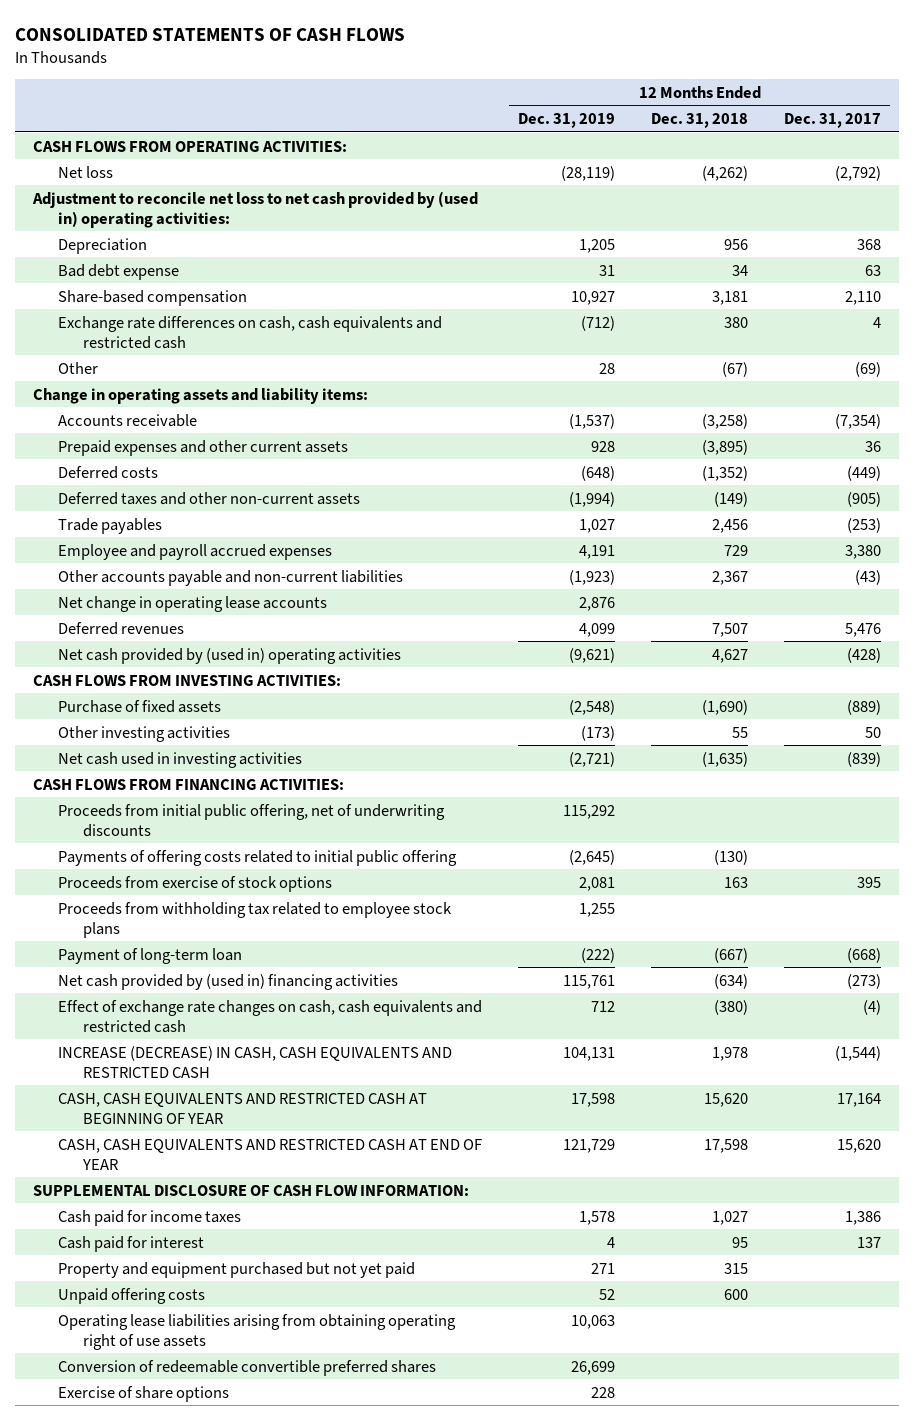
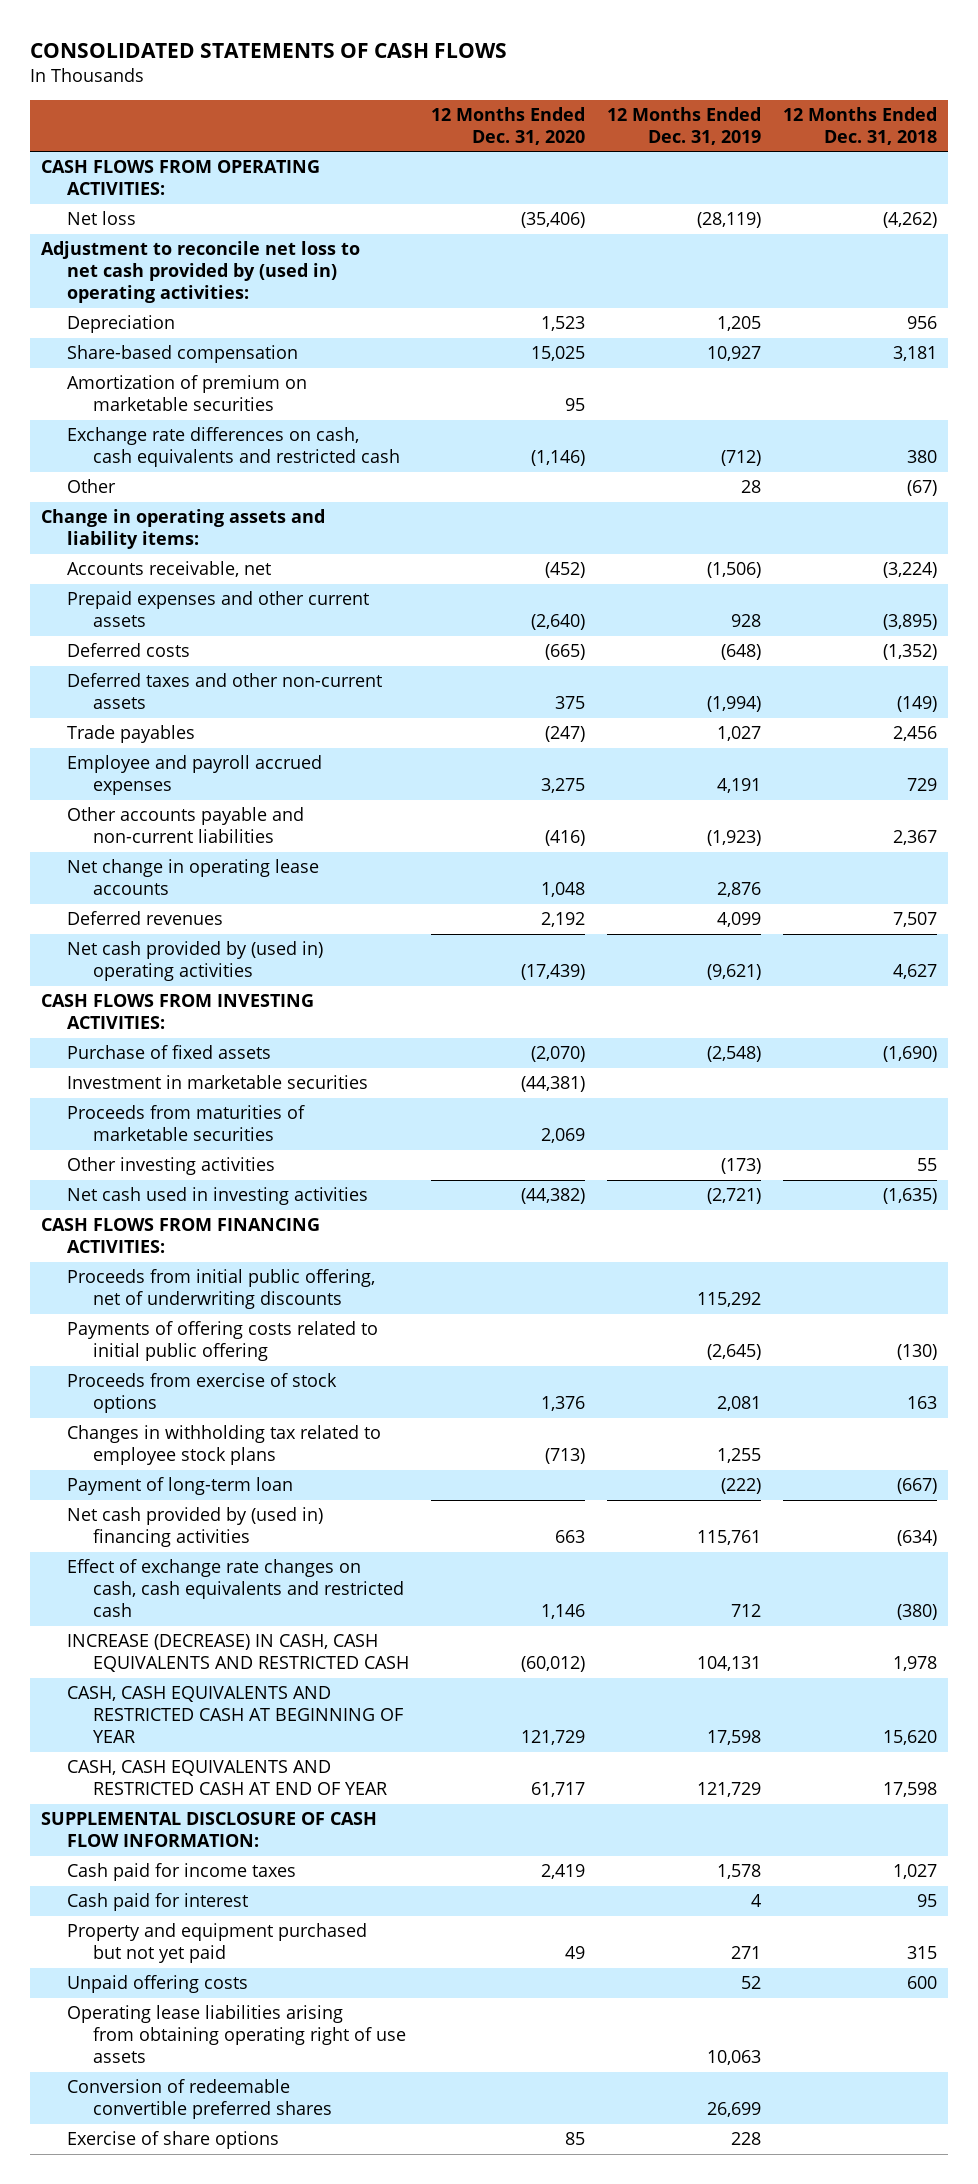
[784,112,882,128] Dec. 31, 2017 -> none
none -> [430,106,585,145] 12 Months Ended Dec. 31, 2020
[58,263,180,280] Bad debt expense -> none
none -> [66,375,307,412] Amortization of premium on marketable securities
[58,413,198,427] Accounts receivable -> [66,561,271,578] Accounts receivable, net
[569,413,616,429] (1,537) -> [706,562,761,579] (1,506)
[702,413,749,429] (3,258) -> [883,562,938,579] (3,224)
none -> [66,1075,368,1090] Investment in marketable securities
none -> [66,1105,305,1142] Proceeds from maturities of marketable securities
[58,901,453,938] Proceeds from withholding tax related to employee stock plans -> [66,1425,381,1466] Changes in withholding tax related to employee stock plans

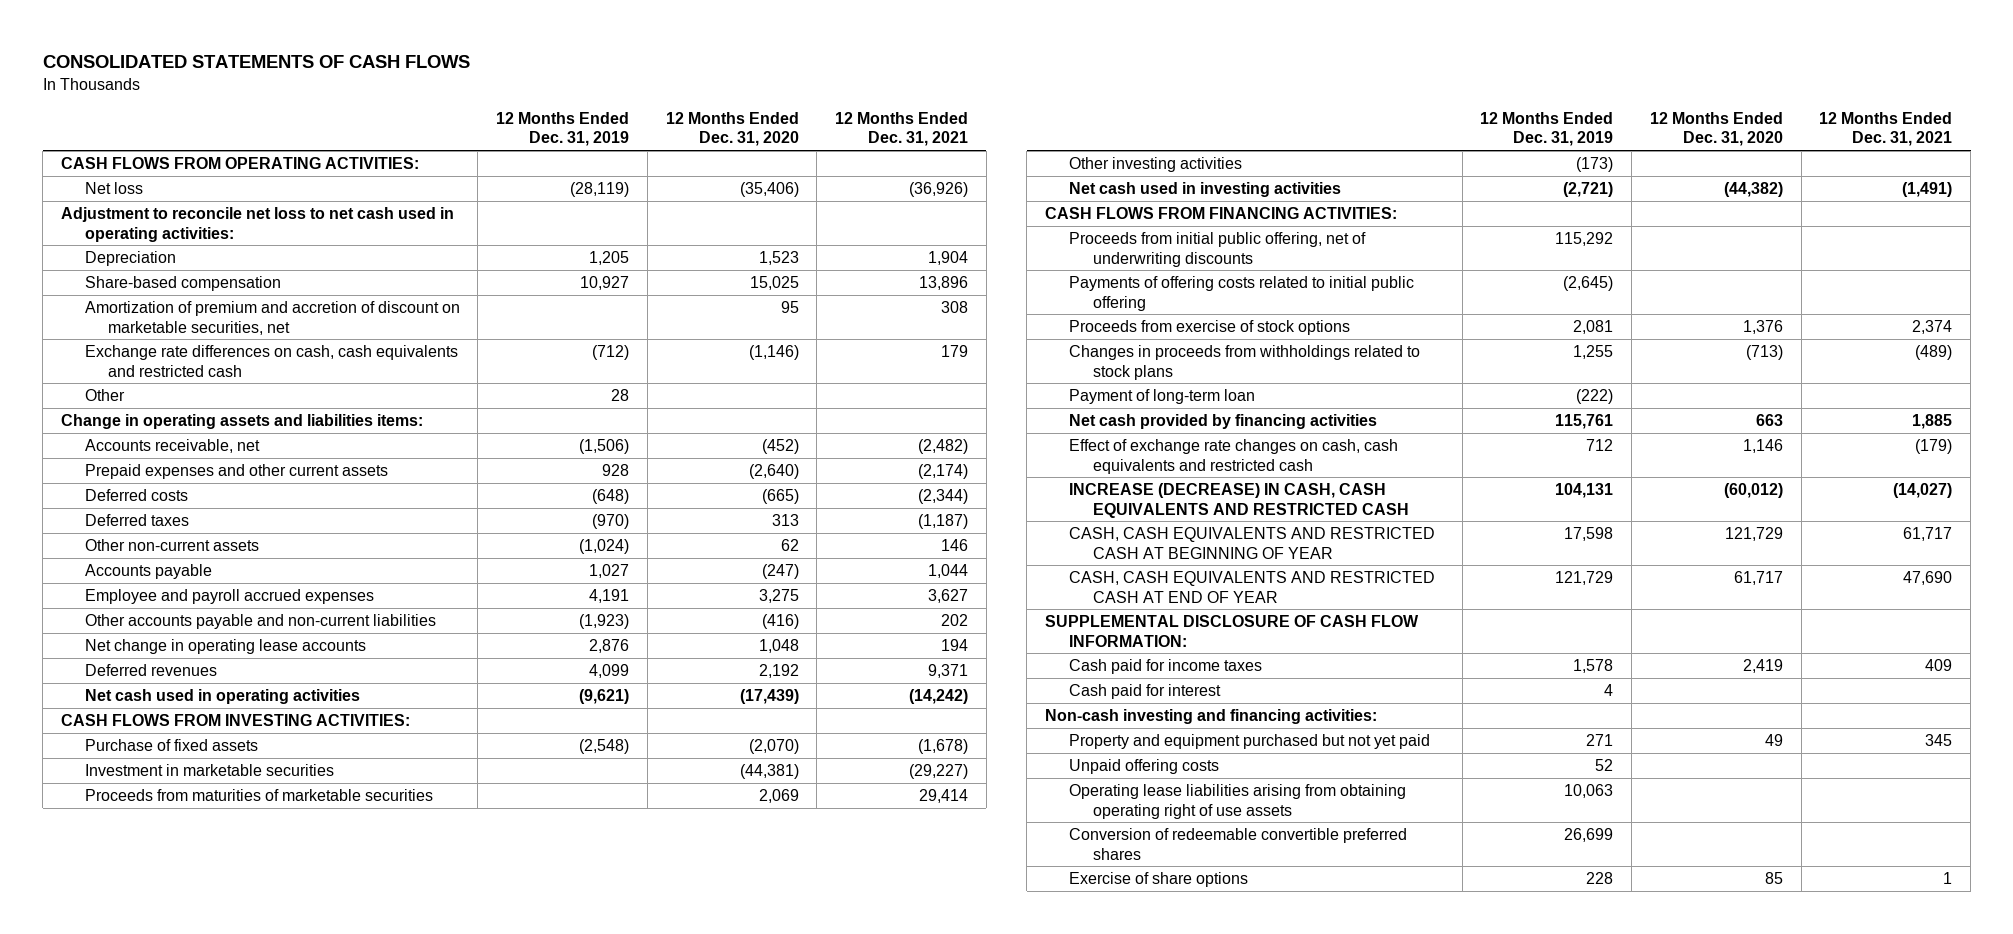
[783,106,938,145] 12 Months Ended Dec. 31, 2018 -> none
none -> [835,111,969,147] 12 Months Ended Dec. 31, 2021
[41,241,361,304] Adjustment to reconcile net loss to net cash provided by (used in) operating activities: -> [60,207,454,242] Adjustment to reconcile net loss to net cash used in operating activities:
[66,375,307,412] Amortization of premium on marketable securities -> [84,301,460,335] Amortization of premium and accretion of discount on marketable securities, net
[41,509,326,550] Change in operating assets and liability items: -> [60,414,423,430] Change in operating assets and liabilities items:
[66,673,382,710] Deferred taxes and other non-current assets -> [84,514,189,527] Deferred taxes
[554,696,585,710] 375 -> [771,514,799,527] 313
[706,696,761,713] (1,994) -> [592,514,630,530] (970)
none -> [84,539,259,552] Other non-current assets
[66,725,195,744] Trade payables -> [84,564,212,580] Accounts payable
[66,941,323,982] Net cash provided by (used in) operating activities -> [84,689,360,705] Net cash used in operating activities
[66,1425,381,1466] Changes in withholding tax related to employee stock plans -> [1068,345,1420,380] Changes in proceeds from withholdings related to stock plans
[66,1507,323,1548] Net cash provided by (used in) financing activities -> [1068,414,1377,430] Net cash provided by financing activities
none -> [1045,709,1378,725] Non-cash investing and financing activities:

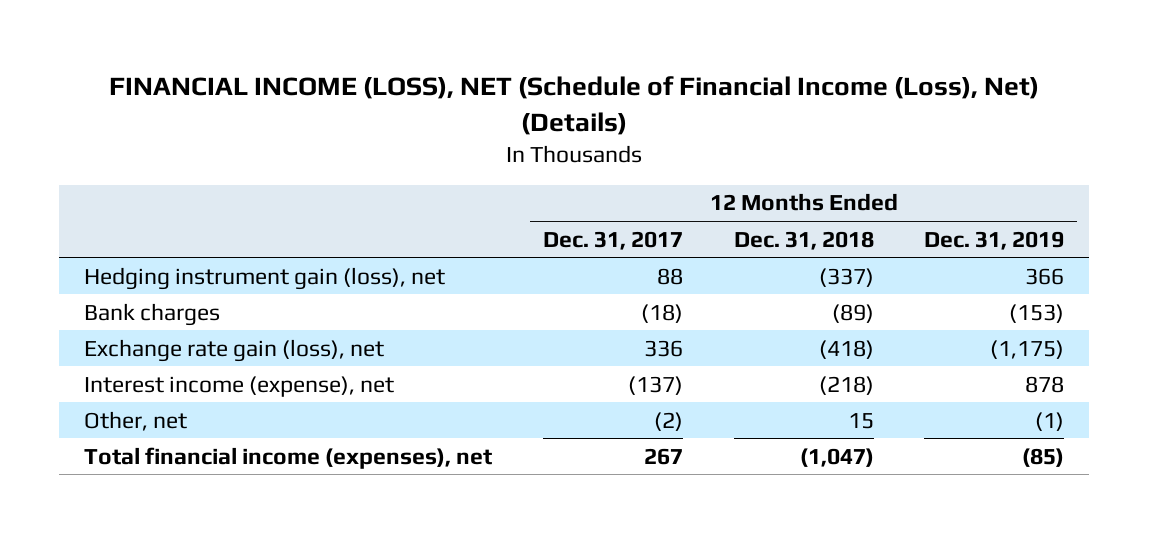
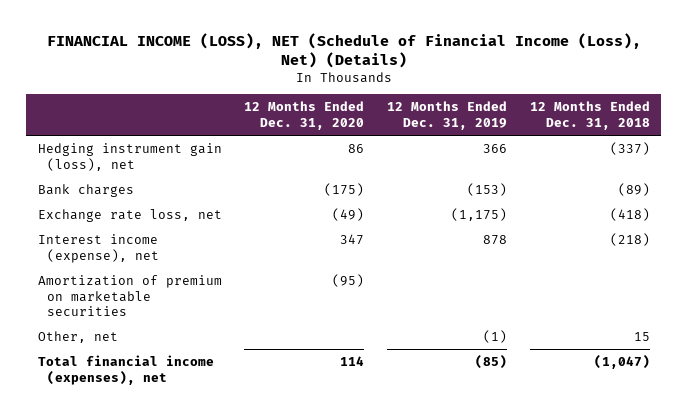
[542,230,683,250] Dec. 31, 2017 -> none
none -> [244,101,365,130] 12 Months Ended Dec. 31, 2020
[84,338,385,362] Exchange rate gain (loss), net -> [37,208,222,222] Exchange rate loss, net
none -> [37,274,222,317] Amortization of premium on marketable securities

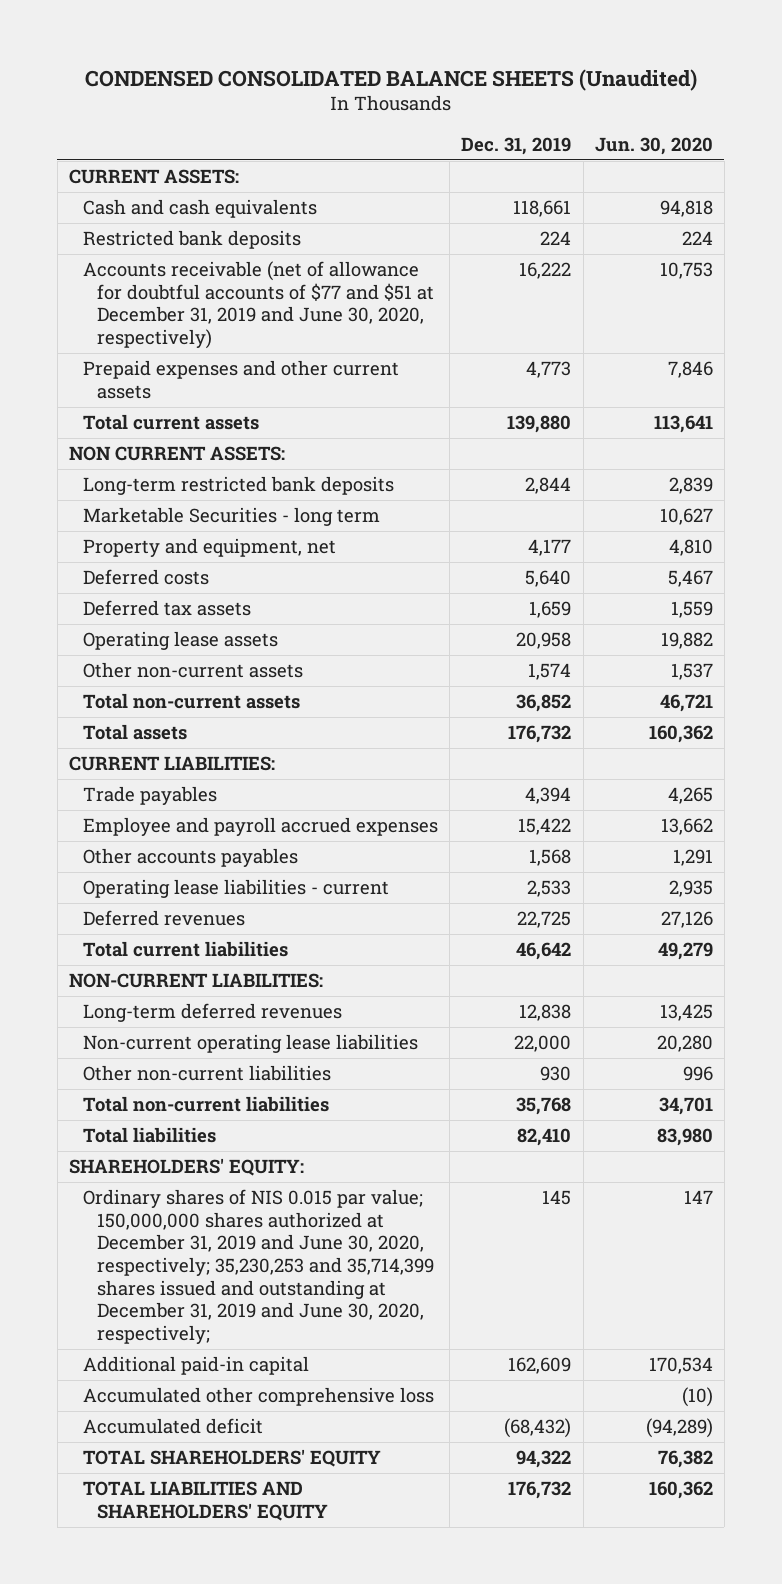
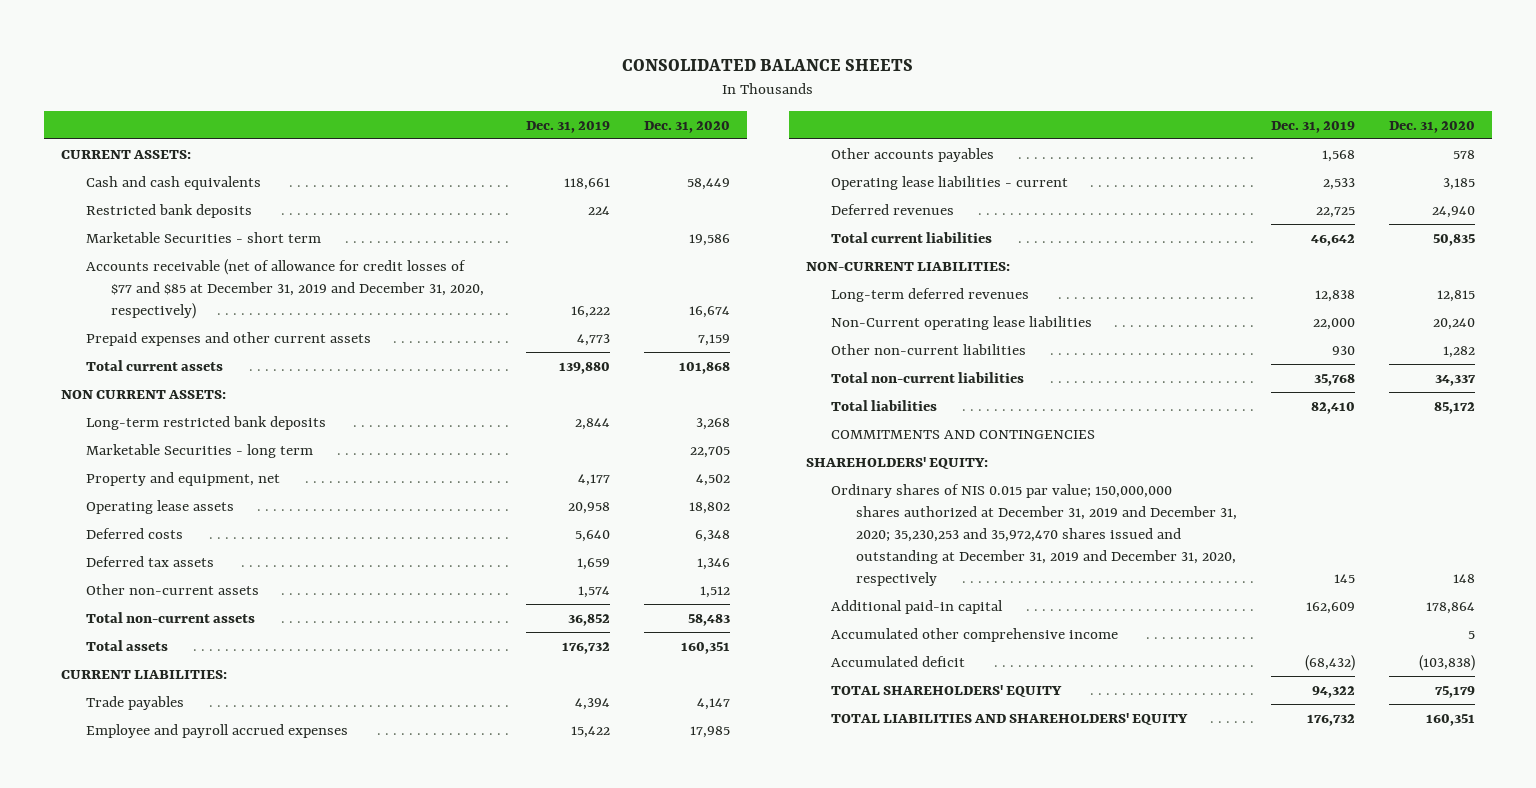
[84,68,697,91] CONDENSED CONSOLIDATED BALANCE SHEETS (Unaudited) -> [621,58,913,71] CONSOLIDATED BALANCE SHEETS
[594,136,713,155] Jun. 30, 2020 -> none
none -> [643,120,730,133] Dec. 31, 2020
none -> [86,231,322,243] Marketable Securities - short term
[82,261,434,349] Accounts receivable (net of allowance for doubtful accounts of $77 and $51 at December 31, 2019 and June 30, 2020, respectively) -> [86,258,485,319] Accounts receivable (net of allowance for credit losses of $77 and $85 at December 31, 2019 and December 31, 2020, respectively)
[82,631,278,651] Operating lease assets -> [86,499,235,514] Operating lease assets
[82,1034,418,1054] Non-current operating lease liabilities -> [831,315,1093,330] Non-Current operating lease liabilities
none -> [831,429,1096,439] COMMITMENTS AND CONTINGENCIES
[82,1189,434,1344] Ordinary shares of NIS 0.015 par value; 150,000,000 shares authorized at December 31, 2019 and June 30, 2020, respectively; 35,230,253 and 35,714,399 shares issued and outstanding at December 31, 2019 and June 30, 2020, respectively; -> [831,483,1238,587] Ordinary shares of NIS 0.015 par value; 150,000,000 shares authorized at December 31, 2019 and December 31, 2020; 35,230,253 and 35,972,470 shares issued and outstanding at December 31, 2019 and December 31, 2020, respectively
[82,1387,434,1407] Accumulated other comprehensive loss -> [831,627,1119,642] Accumulated other comprehensive income

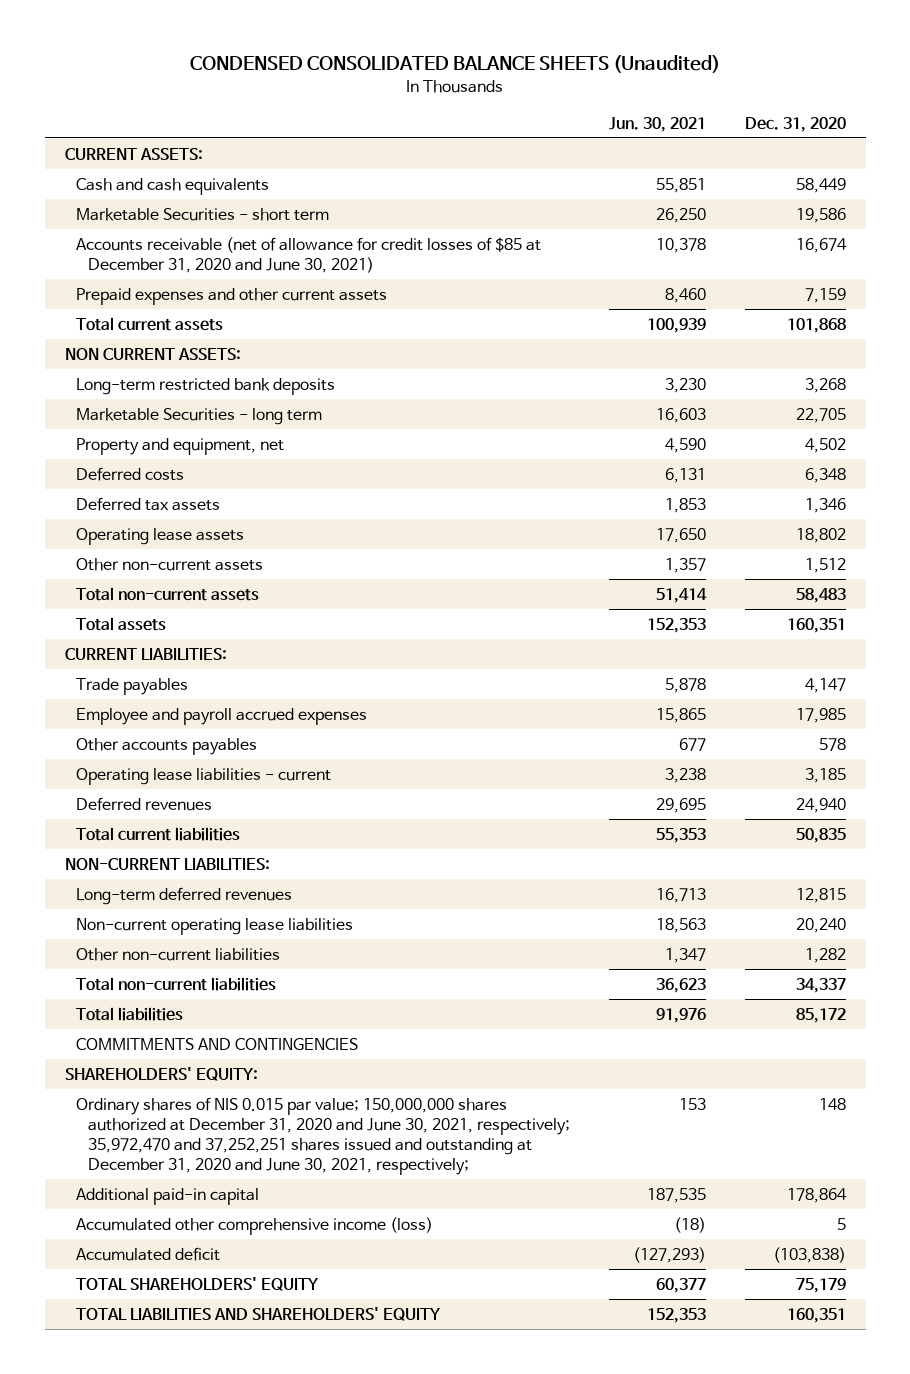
[621,58,913,71] CONSOLIDATED BALANCE SHEETS -> [190,54,721,73] CONDENSED CONSOLIDATED BALANCE SHEETS (Unaudited)
[525,120,610,133] Dec. 31, 2019 -> none
none -> [608,116,706,132] Jun. 30, 2021
[86,203,253,218] Restricted bank deposits -> none
[86,258,485,319] Accounts receivable (net of allowance for credit losses of $77 and $85 at December 31, 2019 and December 31, 2020, respectively) -> [76,236,542,273] Accounts receivable (net of allowance for credit losses of $85 at December 31, 2020 and June 30, 2021)
[86,499,235,514] Operating lease assets -> [76,527,245,545] Operating lease assets
[831,315,1093,330] Non-Current operating lease liabilities -> [76,917,354,935] Non-current operating lease liabilities
[831,483,1238,587] Ordinary shares of NIS 0.015 par value; 150,000,000 shares authorized at December 31, 2019 and December 31, 2020; 35,230,253 and 35,972,470 shares issued and outstanding at December 31, 2019 and December 31, 2020, respectively -> [76,1096,570,1175] Ordinary shares of NIS 0.015 par value; 150,000,000 shares authorized at December 31, 2020 and June 30, 2021, respectively; 35,972,470 and 37,252,251 shares issued and outstanding at December 31, 2020 and June 30, 2021, respectively;
[831,627,1119,642] Accumulated other comprehensive income -> [76,1216,434,1235] Accumulated other comprehensive income (loss)

